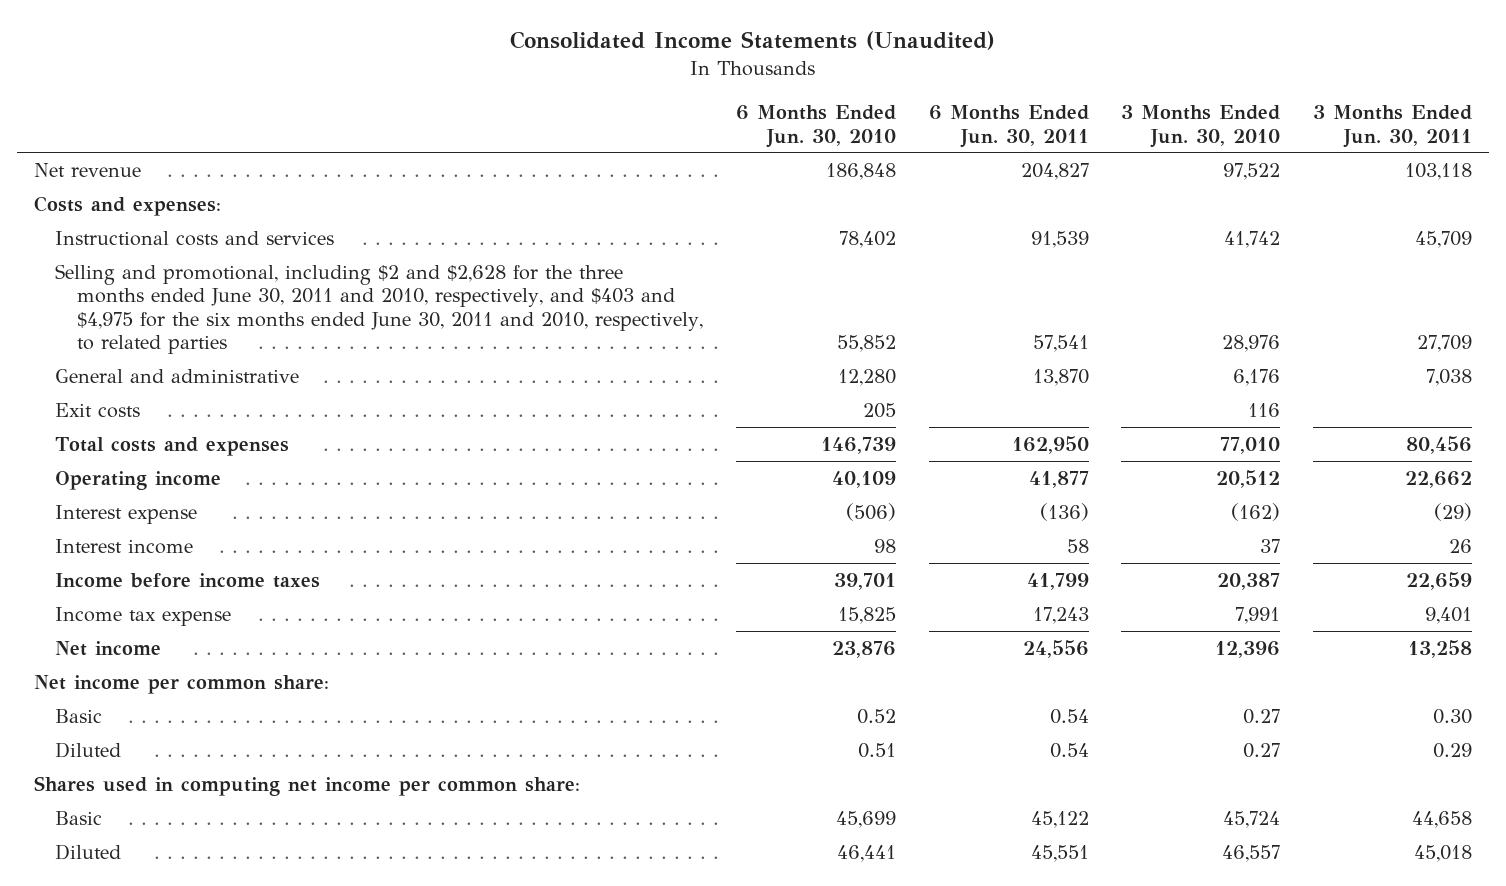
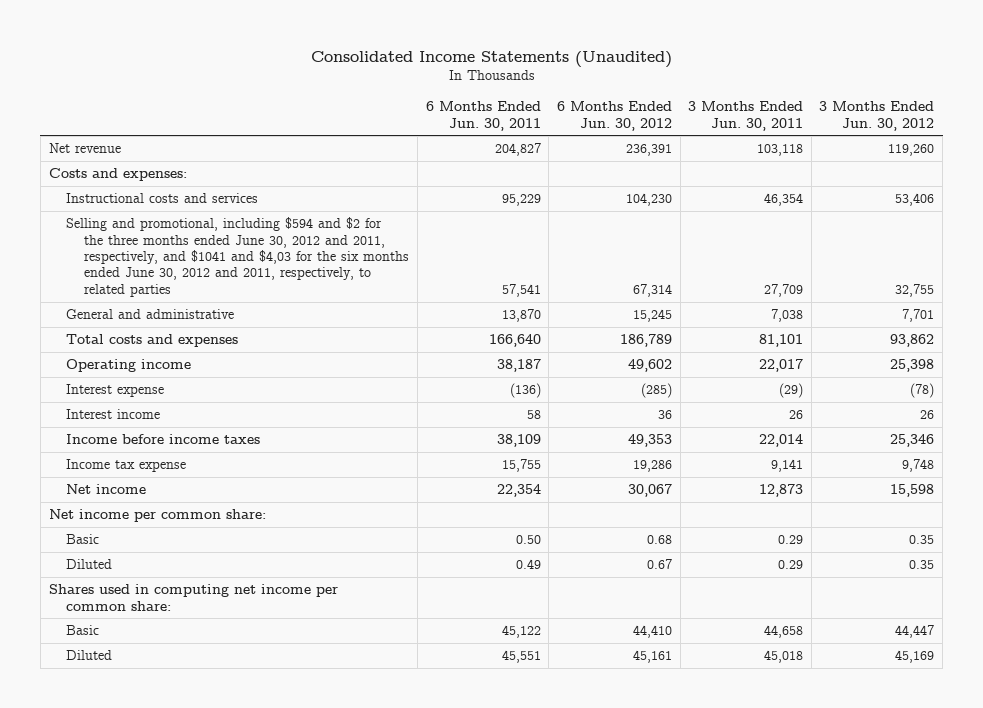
[735,104,896,148] 6 Months Ended Jun. 30, 2010 -> none
[1121,104,1281,148] 3 Months Ended Jun. 30, 2010 -> none
none -> [556,101,672,131] 6 Months Ended Jun. 30, 2012
none -> [819,101,935,131] 3 Months Ended Jun. 30, 2012
[1030,230,1089,248] 91,539 -> [501,194,541,207] 95,229
[1415,230,1473,248] 45,709 -> [764,193,804,207] 46,354
[55,263,703,355] Selling and promotional, including $2 and $2,628 for the three months ended June 30, 2011 and 2010, respectively, and $403 and $4,975 for the six months ended June 30, 2011 and 2010, respectively, to related parties -> [66,217,410,297] Selling and promotional, including $594 and $2 for the three months ended June 30, 2012 and 2011, respectively, and $1041 and $4,03 for the six months ended June 30, 2012 and 2011, respectively, to related parties
[55,402,141,418] Exit costs -> none
[1011,435,1089,454] 162,950 -> [488,334,541,348] 166,640
[1406,435,1473,454] 80,456 -> [759,334,804,348] 81,101
[1028,470,1089,488] 41,877 -> [496,359,541,373] 38,187
[1405,470,1473,488] 22,662 -> [759,359,804,373] 22,017
[1026,572,1089,590] 41,799 -> [496,434,541,448] 38,109
[1406,571,1473,590] 22,659 -> [759,434,804,448] 22,014
[1032,606,1089,624] 17,243 -> [501,459,541,473] 15,755
[1425,606,1473,624] 9,401 -> [771,459,804,473] 9,141
[1022,639,1089,658] 24,556 -> [496,484,541,498] 22,354
[1408,639,1473,658] 13,258 -> [759,484,804,498] 12,873
[1049,708,1089,724] 0.54 -> [515,535,541,545] 0.50
[1433,708,1473,724] 0.30 -> [778,535,804,545] 0.29
[1049,742,1089,758] 0.54 -> [515,559,541,570] 0.49

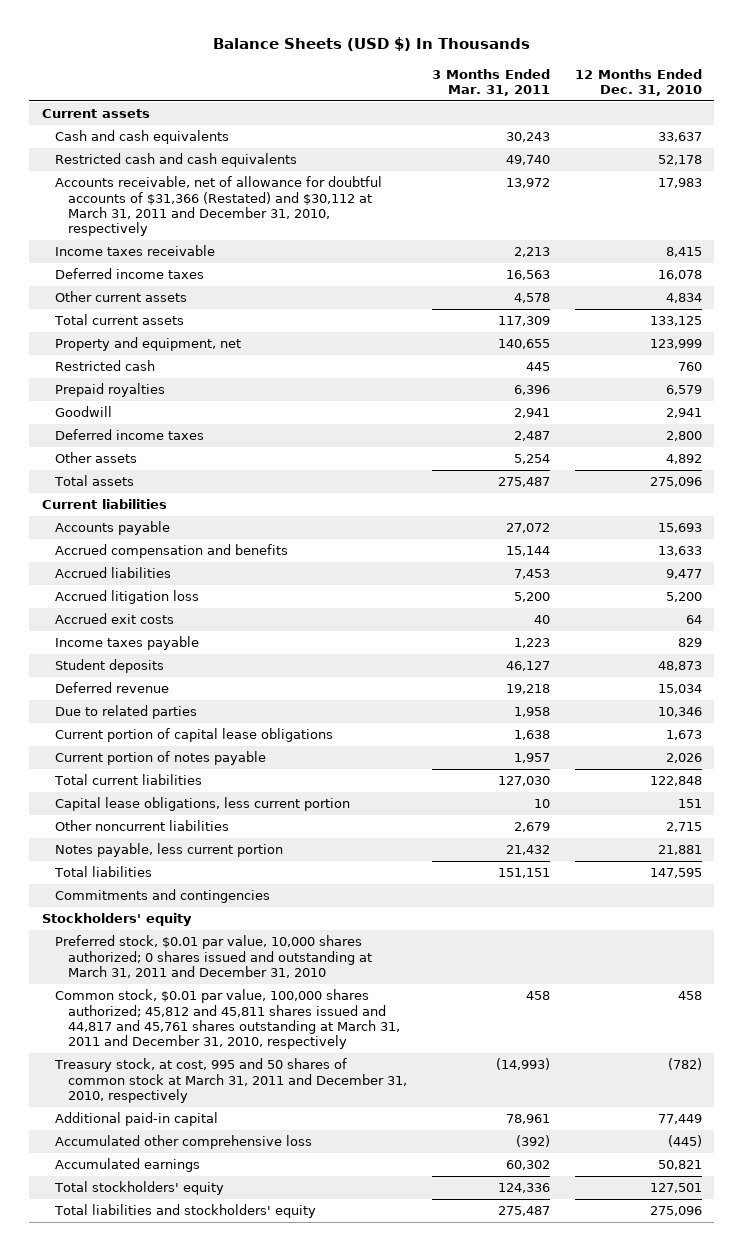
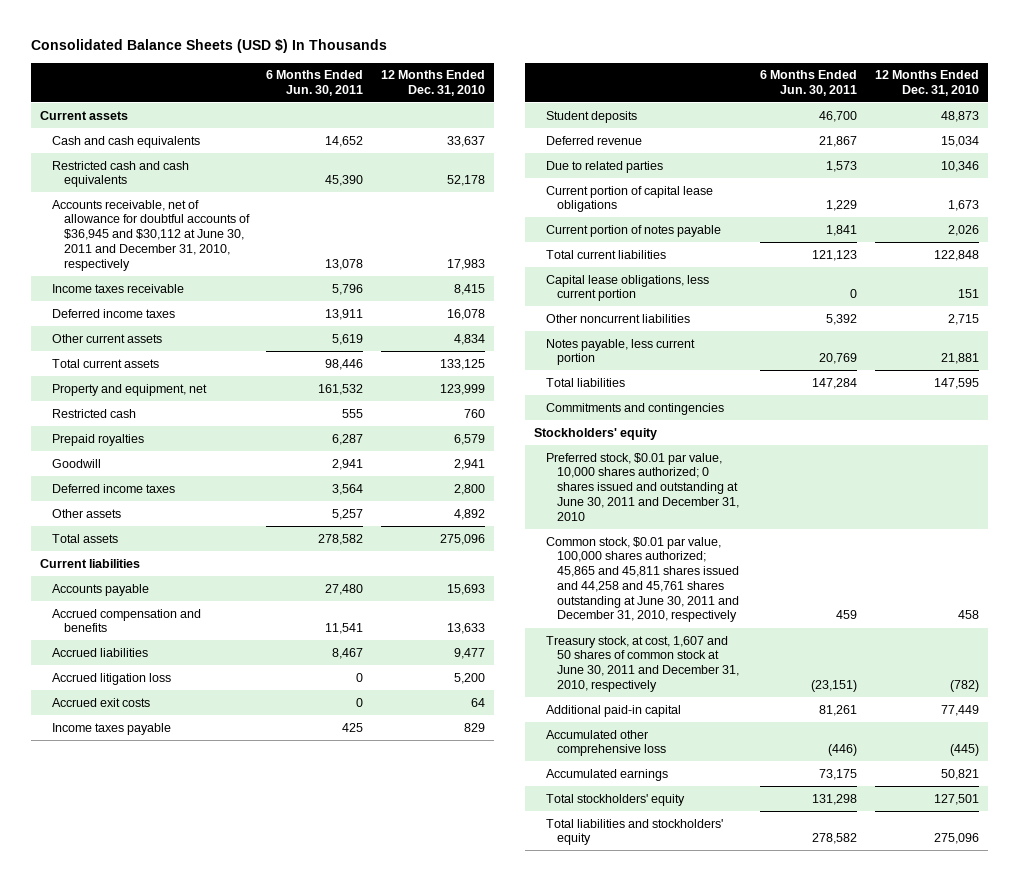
[212,37,530,52] Balance Sheets (USD $) In Thousands -> [31,39,388,54] Consolidated Balance Sheets (USD $) In Thousands
[431,68,550,96] 3 Months Ended Mar. 31, 2011 -> none
none -> [266,70,364,96] 6 Months Ended Jun. 30, 2011
[54,176,382,237] Accounts receivable, net of allowance for doubtful accounts of $31,366 (Restated) and $30,112 at March 31, 2011 and December 31, 2010, respectively -> [51,199,250,271] Accounts receivable, net of allowance for doubtful accounts of $36,945 and $30,112 at June 30, 2011 and December 31, 2010, respectively
[54,935,372,979] Preferred stock, $0.01 par value, 10,000 shares authorized; 0 shares issued and outstanding at March 31, 2011 and December 31, 2010 -> [545,452,740,521] Preferred stock, $0.01 par value, 10,000 shares authorized; 0 shares issued and outstanding at June 30, 2011 and December 31, 2010
[54,989,400,1050] Common stock, $0.01 par value, 100,000 shares authorized; 45,812 and 45,811 shares issued and 44,817 and 45,761 shares outstanding at March 31, 2011 and December 31, 2010, respectively -> [545,536,740,623] Common stock, $0.01 par value, 100,000 shares authorized; 45,865 and 45,811 shares issued and 44,258 and 45,761 shares outstanding at June 30, 2011 and December 31, 2010, respectively
[53,1058,407,1104] Treasury stock, at cost, 995 and 50 shares of common stock at March 31, 2011 and December 31, 2010, respectively -> [545,635,740,692] Treasury stock, at cost, 1,607 and 50 shares of common stock at June 30, 2011 and December 31, 2010, respectively

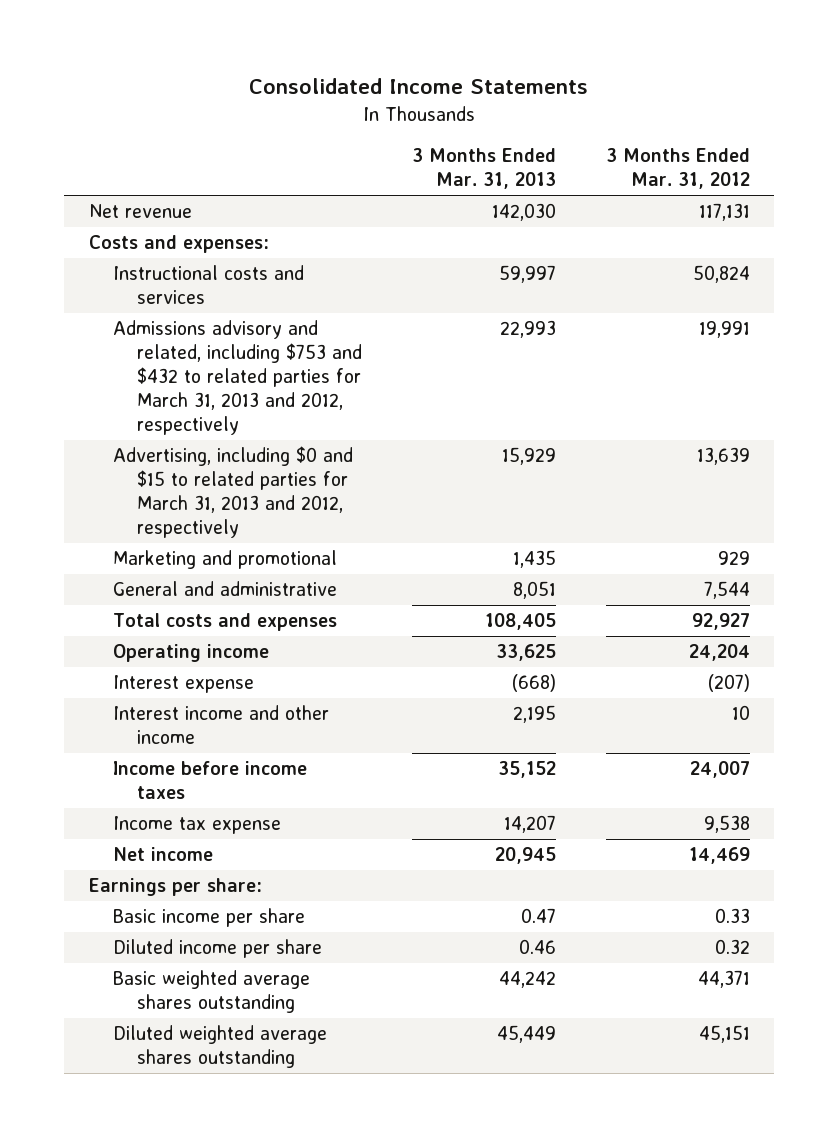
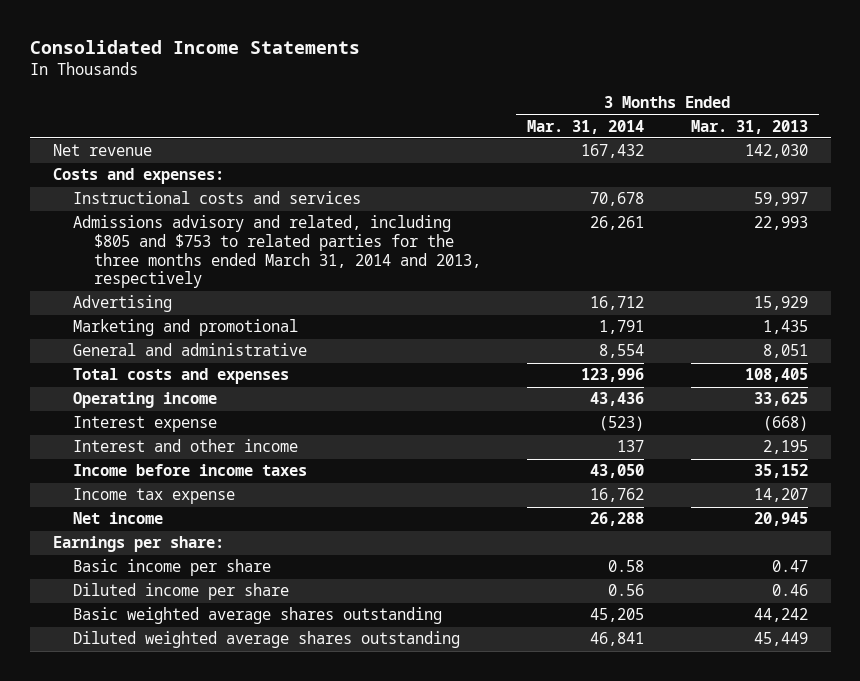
[605,148,750,190] 3 Months Ended Mar. 31, 2012 -> none
none -> [527,119,645,134] Mar. 31, 2014
[112,320,363,436] Admissions advisory and related, including $753 and $432 to related parties for March 31, 2013 and 2012, respectively -> [73,215,482,289] Admissions advisory and related, including $805 and $753 to related parties for the three months ended March 31, 2014 and 2013, respectively
[112,446,353,539] Advertising, including $0 and $15 to related parties for March 31, 2013 and 2012, respectively -> [73,295,173,313] Advertising
[112,705,329,745] Interest income and other income -> [73,439,299,453] Interest and other income

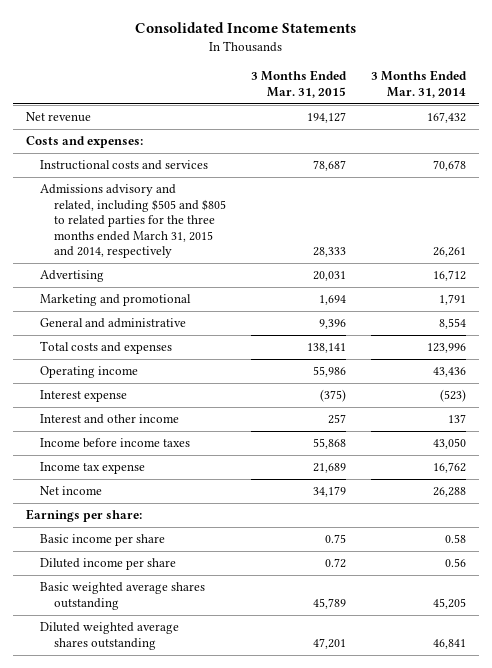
[690,119,808,134] Mar. 31, 2013 -> none
none -> [250,70,347,98] 3 Months Ended Mar. 31, 2015
[73,215,482,289] Admissions advisory and related, including $805 and $753 to related parties for the three months ended March 31, 2014 and 2013, respectively -> [39,184,226,259] Admissions advisory and related, including $505 and $805 to related parties for the three months ended March 31, 2015 and 2014, respectively

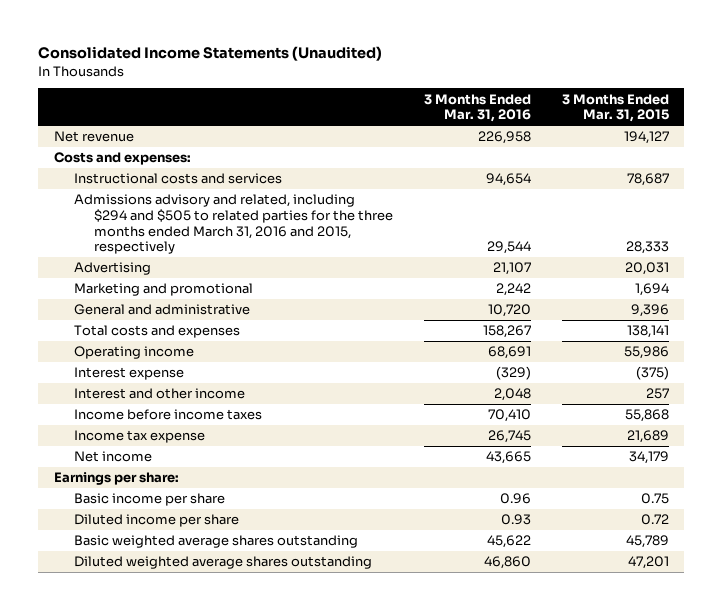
[134,22,356,34] Consolidated Income Statements -> [38,46,383,62] Consolidated Income Statements (Unaudited)
[371,70,468,98] 3 Months Ended Mar. 31, 2014 -> none
none -> [424,93,532,123] 3 Months Ended Mar. 31, 2016
[39,184,226,259] Admissions advisory and related, including $505 and $805 to related parties for the three months ended March 31, 2015 and 2014, respectively -> [74,194,394,255] Admissions advisory and related, including $294 and $505 to related parties for the three months ended March 31, 2016 and 2015, respectively

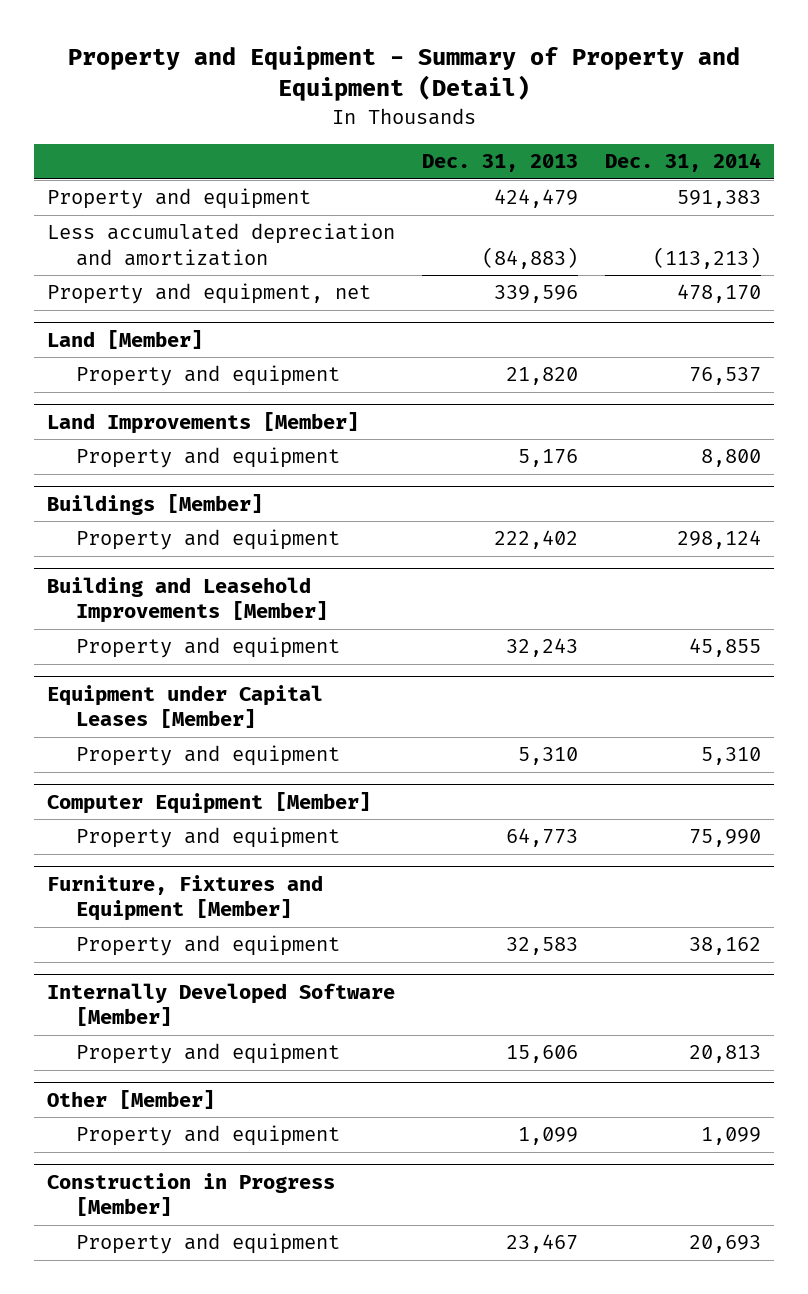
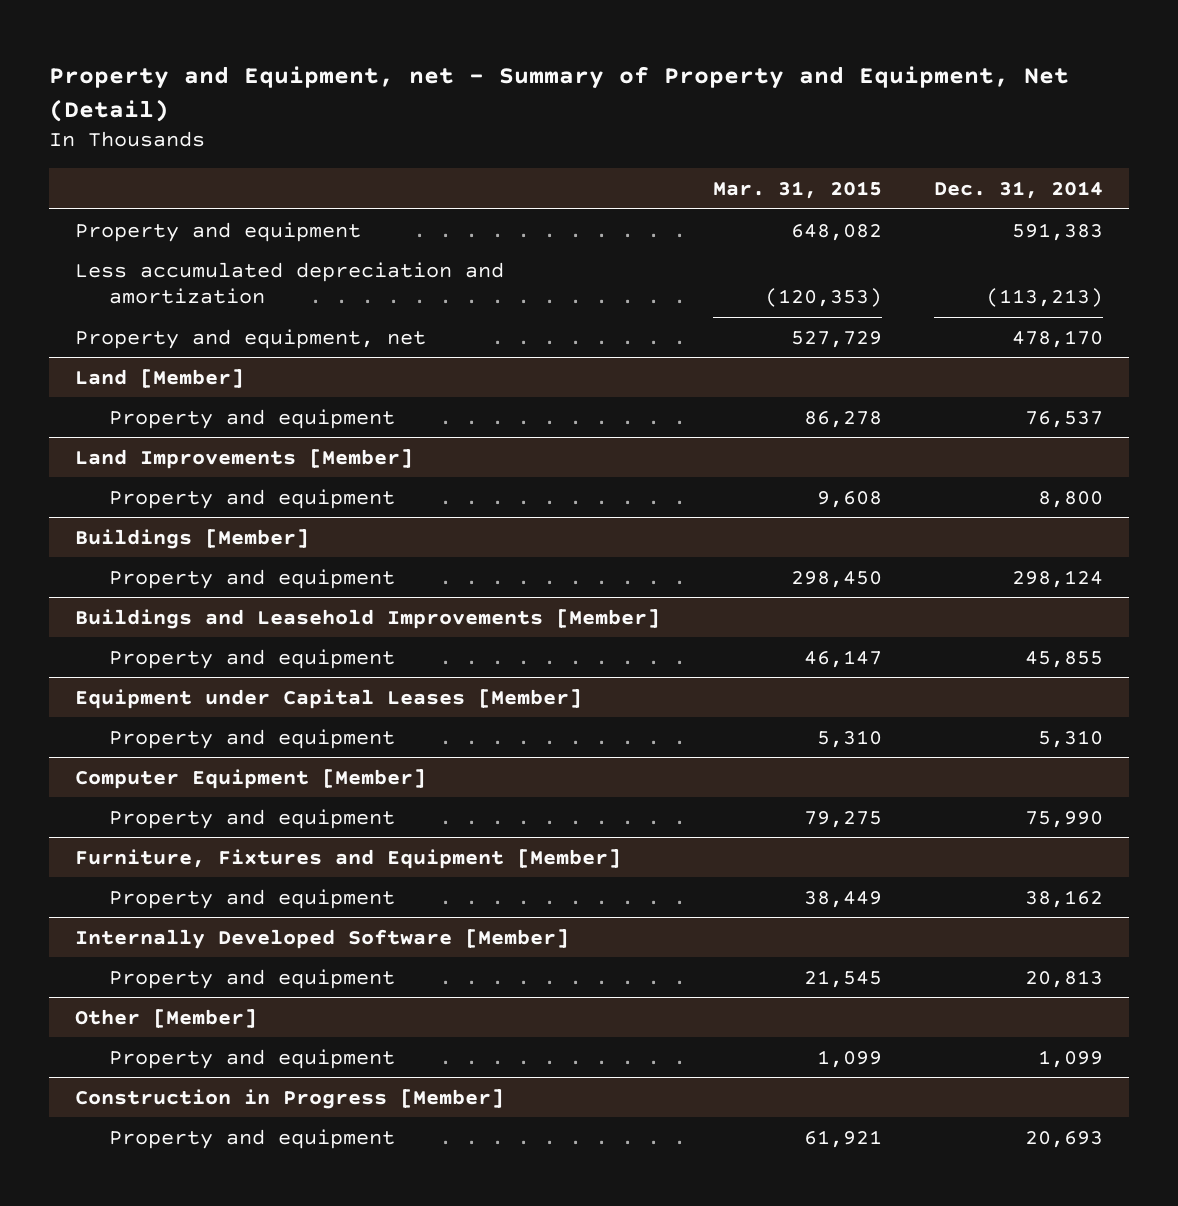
[67,46,740,102] Property and Equipment - Summary of Property and Equipment (Detail) -> [48,65,1069,122] Property and Equipment, net - Summary of Property and Equipment, Net (Detail)
[421,154,578,173] Dec. 31, 2013 -> none
none -> [712,180,882,199] Mar. 31, 2015
[47,577,328,624] Building and Leasehold Improvements [Member] -> [75,608,661,629] Buildings and Leasehold Improvements [Member]

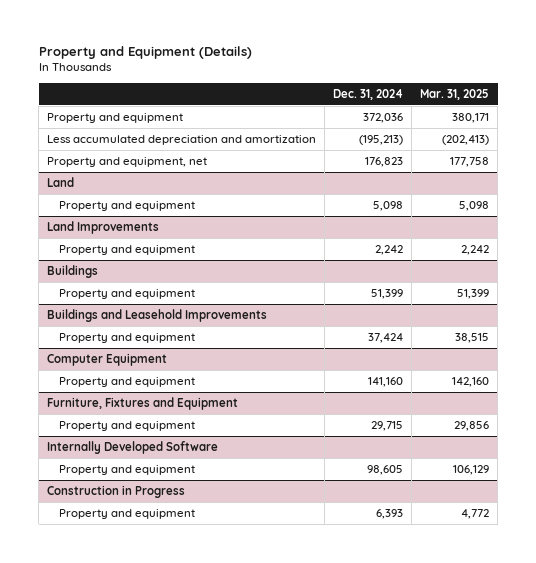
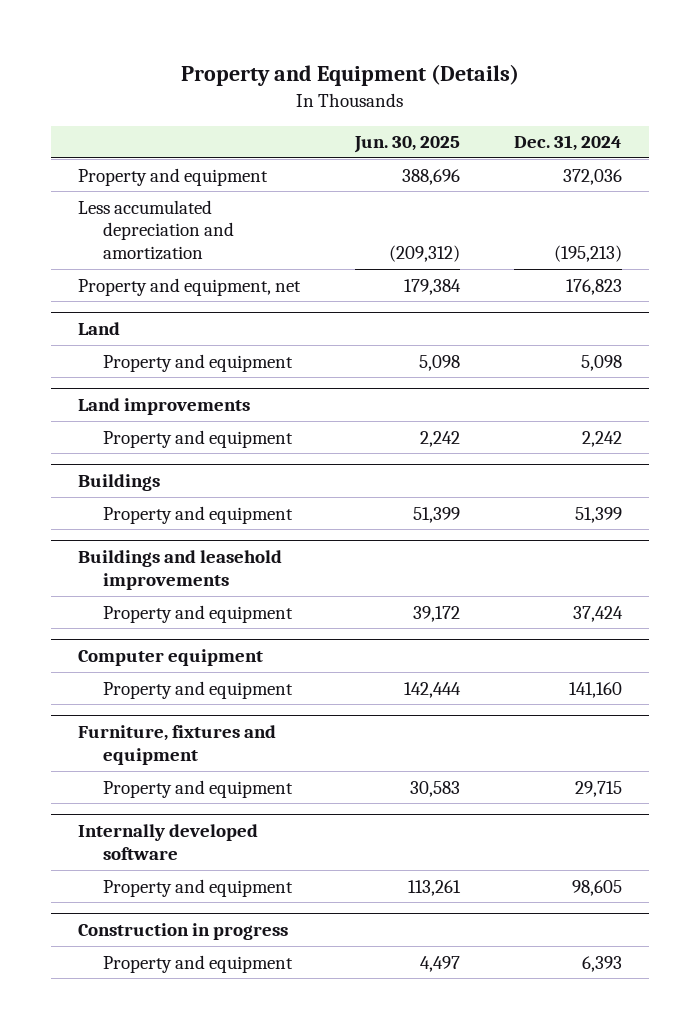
[420,88,490,100] Mar. 31, 2025 -> none
none -> [353,136,460,154] Jun. 30, 2025
[47,220,160,234] Land Improvements -> [78,398,251,416] Land improvements
[47,308,268,322] Buildings and Leasehold Improvements -> [78,550,283,590] Buildings and leasehold improvements
[47,352,168,366] Computer Equipment -> [78,649,264,667] Computer equipment
[47,396,239,410] Furniture, Fixtures and Equipment -> [78,725,277,765] Furniture, fixtures and equipment
[47,440,219,454] Internally Developed Software -> [78,824,259,860] Internally developed software
[47,484,186,498] Construction in Progress -> [78,923,289,941] Construction in progress

